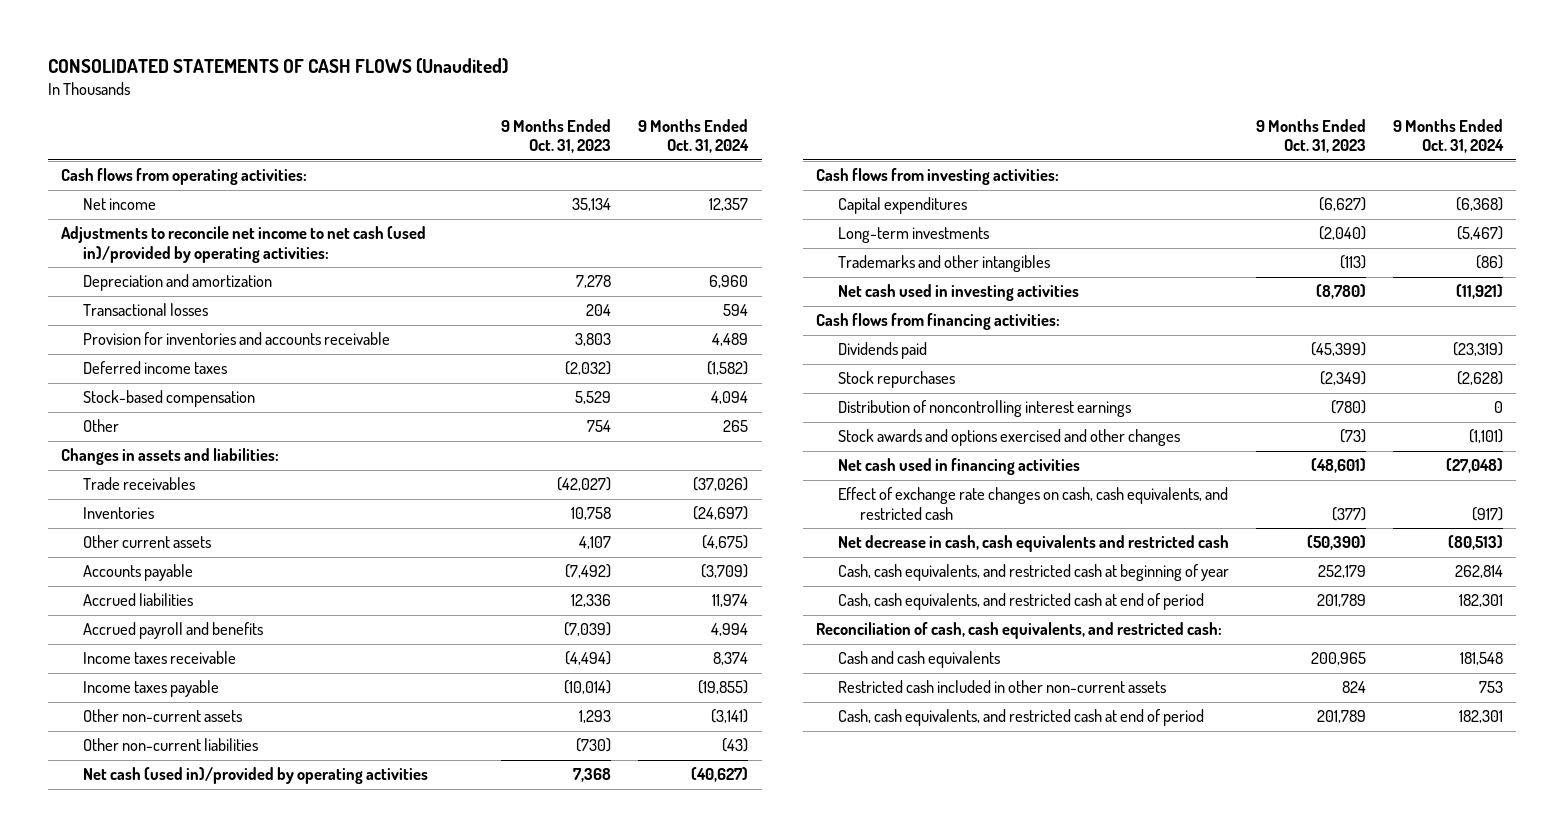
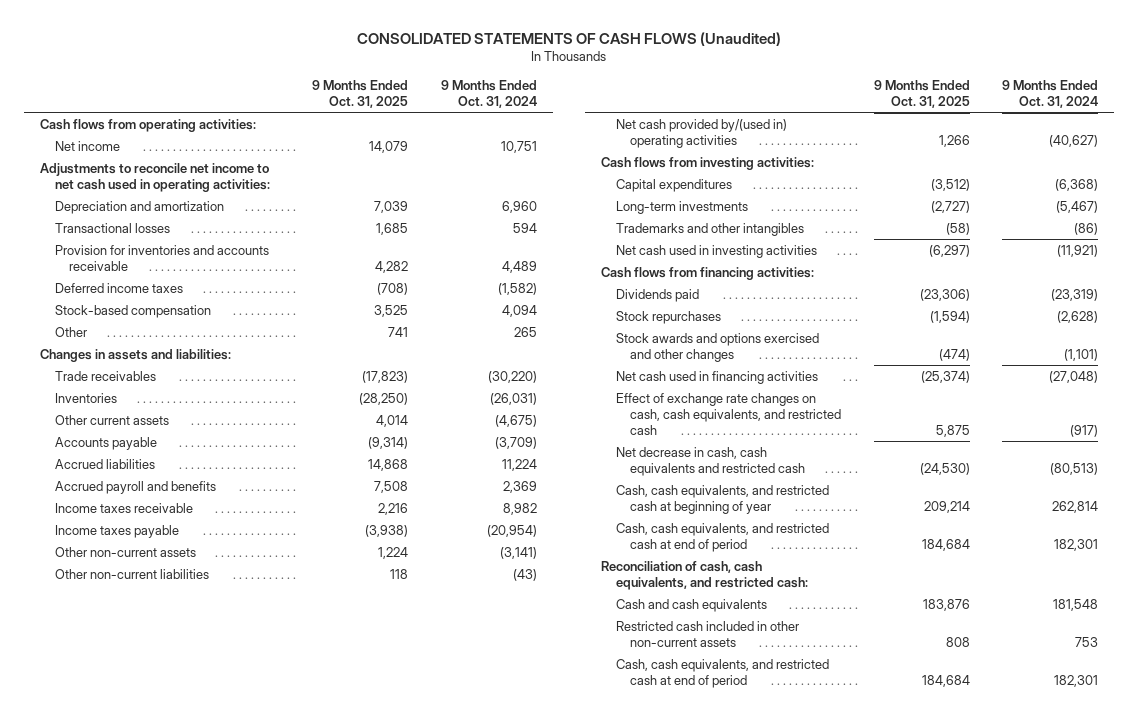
[501,119,612,154] 9 Months Ended Oct. 31, 2023 -> none
none -> [312,80,409,109] 9 Months Ended Oct. 31, 2025
[709,198,749,212] 12,357 -> [500,140,537,153] 10,751
[61,226,427,263] Adjustments to reconcile net income to net cash (used in)/provided by operating activities: -> [40,162,270,192] Adjustments to reconcile net income to net cash used in operating activities:
[693,477,749,492] (37,026) -> [487,370,537,383] (30,220)
[693,506,749,521] (24,697) -> [489,392,537,405] (26,031)
[712,594,749,608] 11,974 -> [501,458,537,471] 11,224
[711,623,749,637] 4,994 -> [502,480,537,493] 2,369
[713,652,749,666] 8,374 -> [502,502,537,515] 8,982
[698,680,749,695] (19,855) -> [486,524,537,537] (20,954)
[83,767,429,785] Net cash (used in)/provided by operating activities -> [615,118,787,148] Net cash provided by/(used in) operating activities
[838,400,1132,418] Distribution of noncontrolling interest earnings -> none

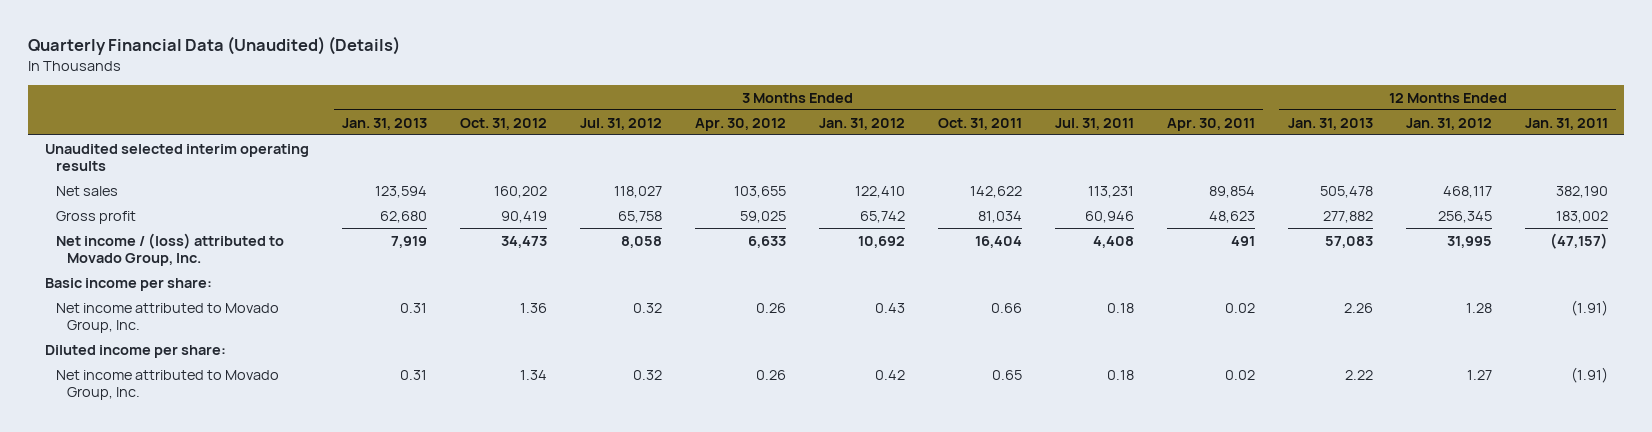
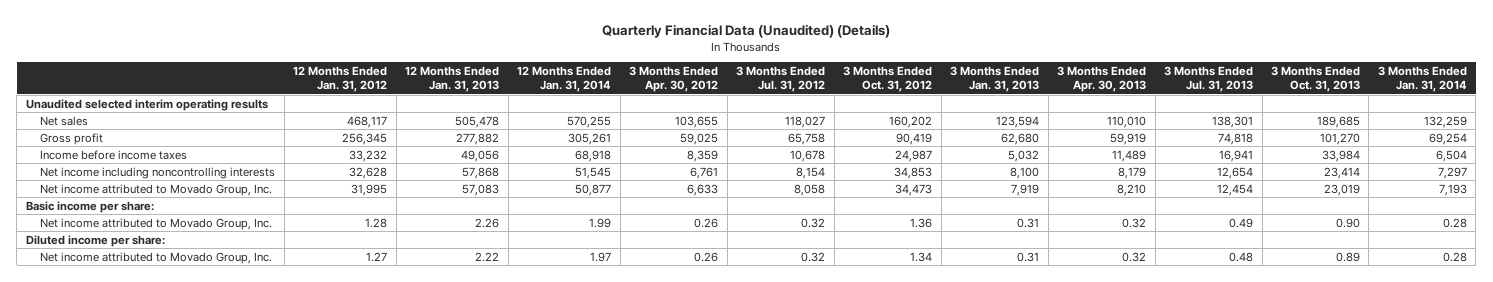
[818,117,905,130] Jan. 31, 2012 -> none
[937,117,1022,130] Oct. 31, 2011 -> none
[1054,117,1134,130] Jul. 31, 2011 -> none
[1166,117,1255,131] Apr. 30, 2011 -> none
[1524,117,1608,130] Jan. 31, 2011 -> none
none -> [517,66,612,93] 12 Months Ended Jan. 31, 2014
none -> [1057,66,1147,93] 3 Months Ended Apr. 30, 2013
none -> [1164,66,1254,93] 3 Months Ended Jul. 31, 2013
none -> [1270,66,1360,93] 3 Months Ended Oct. 31, 2013
none -> [1377,66,1467,93] 3 Months Ended Jan. 31, 2014
none -> [40,149,188,160] Income before income taxes
none -> [40,166,276,179] Net income including noncontrolling interests
[55,232,284,266] Net income / (loss) attributed to Movado Group, Inc. -> [40,183,273,196] Net income attributed to Movado Group, Inc.

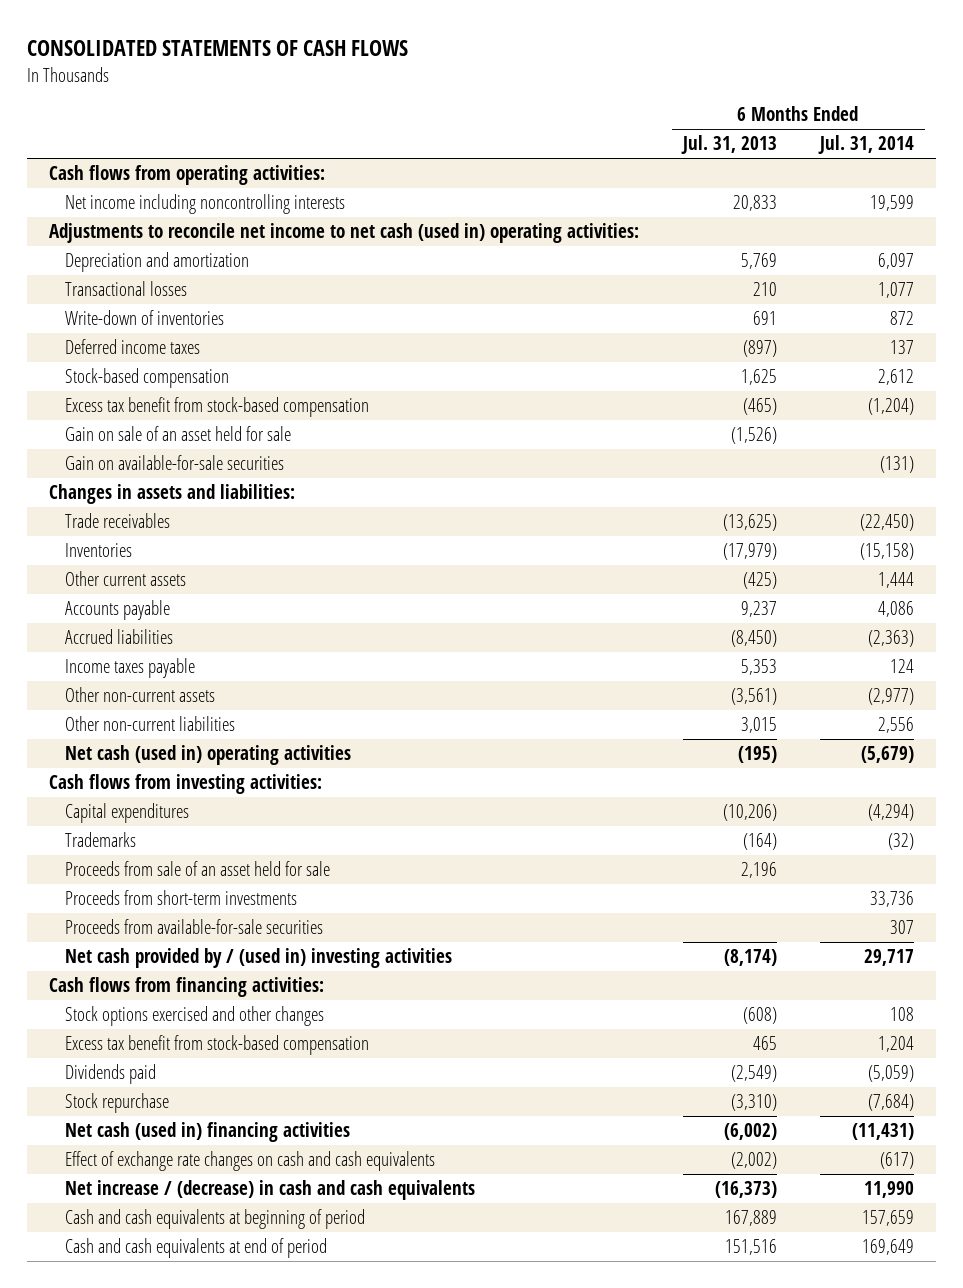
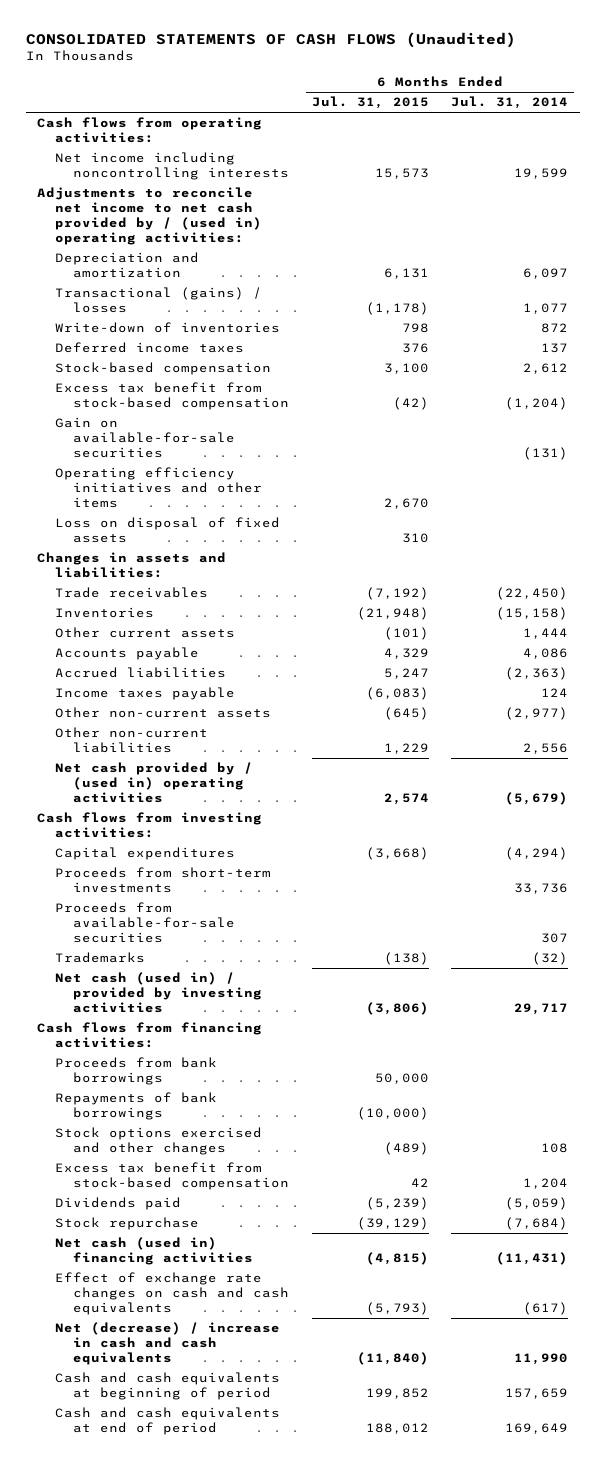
[27,40,409,57] CONSOLIDATED STATEMENTS OF CASH FLOWS -> [25,32,516,49] CONSOLIDATED STATEMENTS OF CASH FLOWS (Unaudited)
[680,135,777,155] Jul. 31, 2013 -> none
none -> [311,96,429,110] Jul. 31, 2015
[49,223,640,244] Adjustments to reconcile net income to net cash (used in) operating activities: -> [36,187,262,245] Adjustments to reconcile net income to net cash provided by / (used in) operating activities:
[65,281,188,297] Transactional losses -> [54,287,262,314] Transactional (gains) / losses
[65,426,292,442] Gain on sale of an asset held for sale -> none
none -> [54,467,262,508] Operating efficiency initiatives and other items
none -> [54,517,280,544] Loss on disposal of fixed assets
[65,745,352,766] Net cash (used in) operating activities -> [54,762,253,803] Net cash provided by / (used in) operating activities
[65,861,331,877] Proceeds from sale of an asset held for sale -> none
[65,832,137,848] Trademarks -> [54,952,145,964] Trademarks
[65,948,453,969] Net cash provided by / (used in) investing activities -> [54,972,262,1013] Net cash (used in) / provided by investing activities
none -> [54,1057,217,1086] Proceeds from bank borrowings
none -> [54,1092,217,1121] Repayments of bank borrowings
[65,1180,476,1201] Net increase / (decrease) in cash and cash equivalents -> [54,1322,280,1365] Net (decrease) / increase in cash and cash equivalents

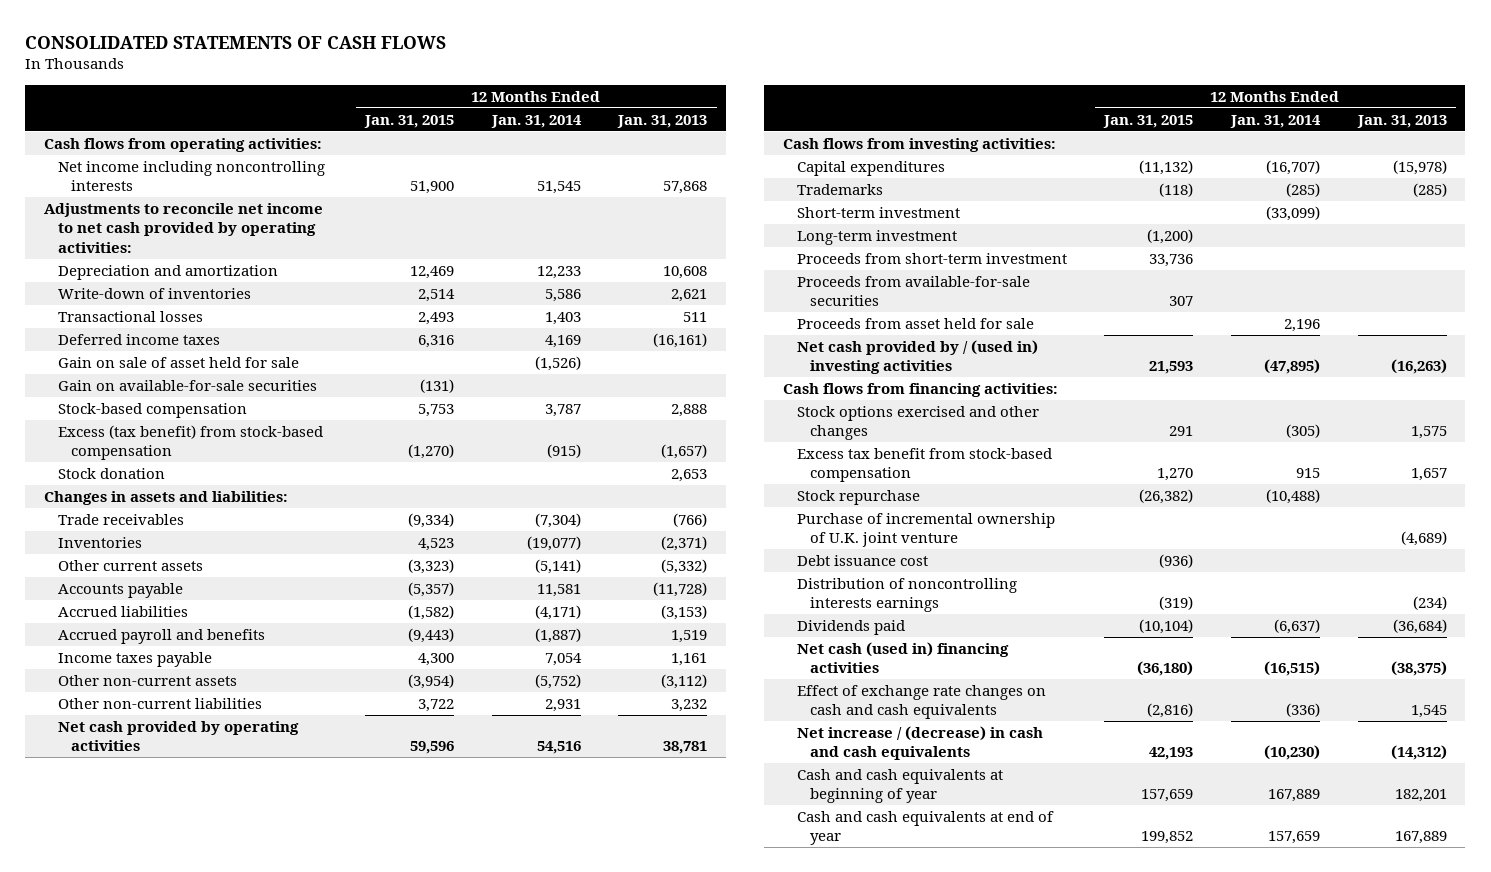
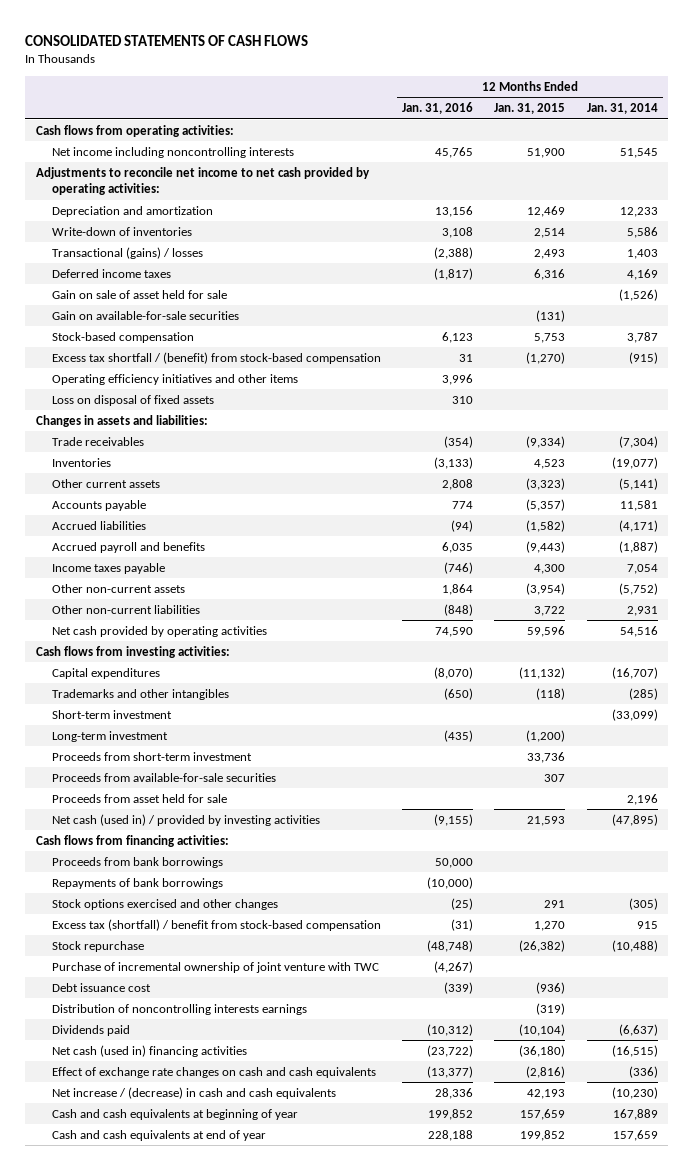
[617,114,708,128] Jan. 31, 2013 -> none
none -> [401,102,473,115] Jan. 31, 2016
[57,311,203,323] Transactional losses -> [51,246,203,259] Transactional (gains) / losses
[57,468,165,480] Stock donation -> none
[57,425,323,461] Excess (tax benefit) from stock-based compensation -> [51,351,381,364] Excess tax shortfall / (benefit) from stock-based compensation
none -> [51,373,298,385] Operating efficiency initiatives and other items
none -> [51,394,214,406] Loss on disposal of fixed assets
[796,184,883,196] Trademarks -> [51,688,229,700] Trademarks and other intangibles
[796,340,1038,375] Net cash provided by / (used in) investing activities -> [51,813,320,826] Net cash (used in) / provided by investing activities
none -> [51,856,223,868] Proceeds from bank borrowings
none -> [51,877,223,889] Repayments of bank borrowings
[796,448,1052,483] Excess tax benefit from stock-based compensation -> [51,918,381,931] Excess tax (shortfall) / benefit from stock-based compensation
[796,513,1055,548] Purchase of incremental ownership of U.K. joint venture -> [51,961,379,973] Purchase of incremental ownership of joint venture with TWC

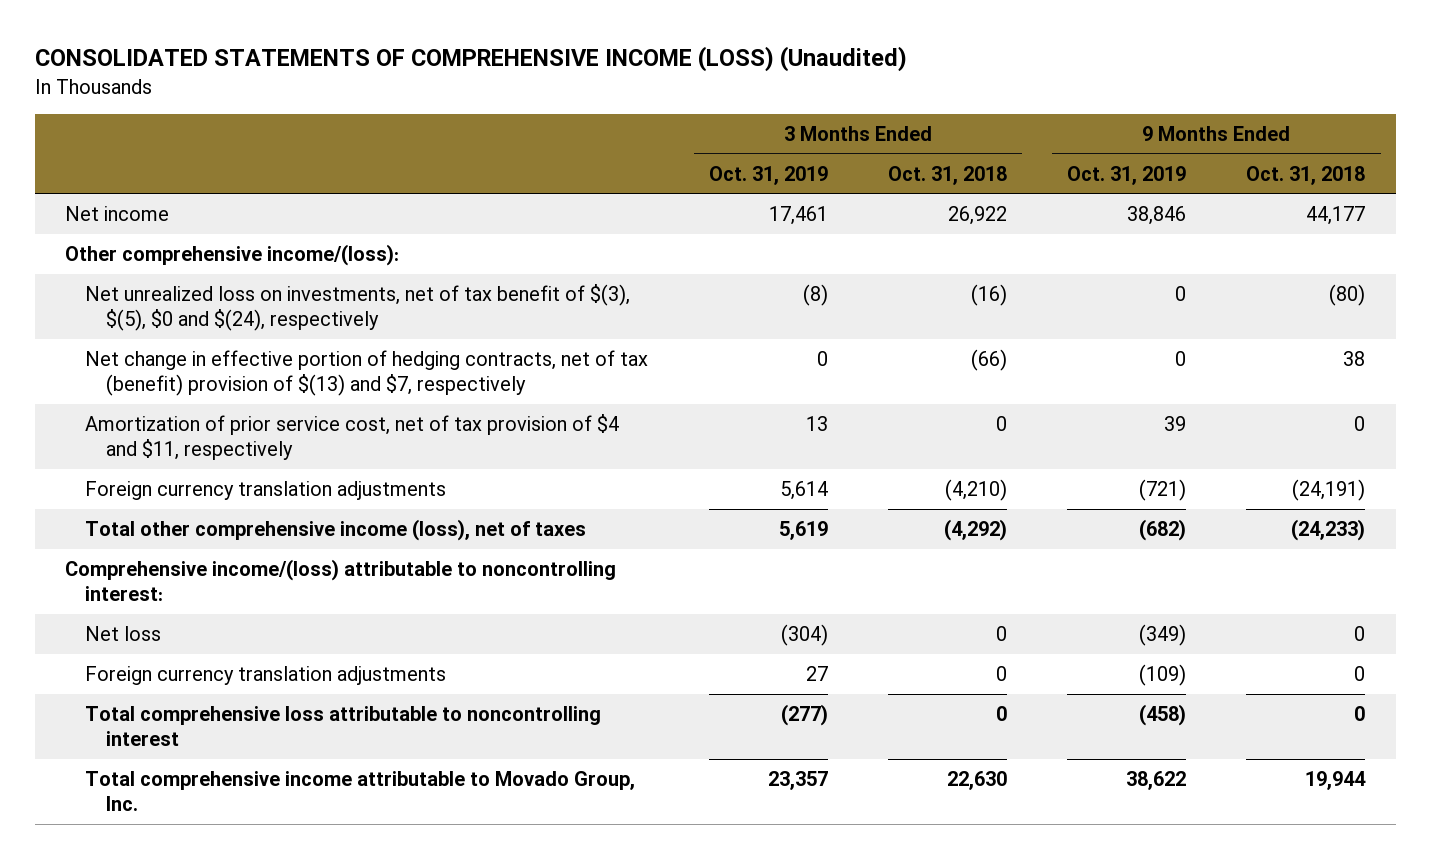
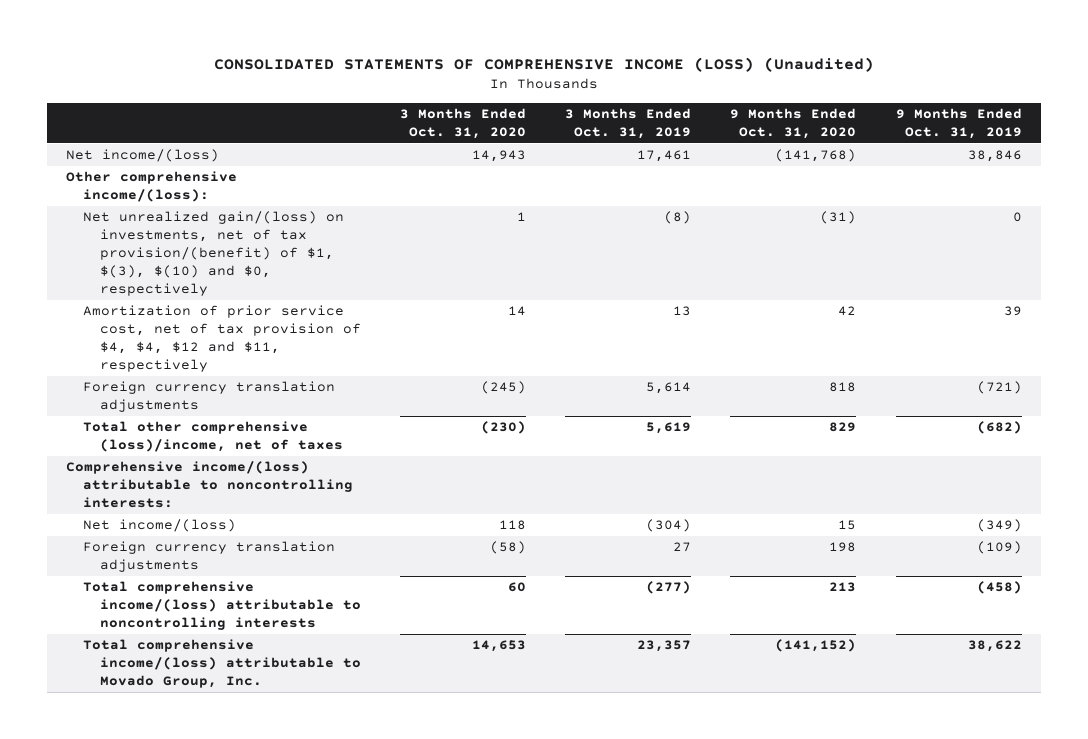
[887,165,1007,185] Oct. 31, 2018 -> none
[1246,165,1366,185] Oct. 31, 2018 -> none
none -> [399,107,526,139] 3 Months Ended Oct. 31, 2020
none -> [730,107,857,139] 9 Months Ended Oct. 31, 2020
[65,206,170,222] Net income -> [66,149,220,163] Net income/(loss)
[85,350,649,396] Net change in effective portion of hedging contracts, net of tax (benefit) provision of $(13) and $7, respectively -> none
[85,284,631,331] Net unrealized loss on investments, net of tax benefit of $(3), $(5), $0 and $(24), respectively -> [83,211,345,297] Net unrealized gain/(loss) on investments, net of tax provision/(benefit) of $1, $(3), $(10) and $0, respectively
[85,414,620,460] Amortization of prior service cost, net of tax provision of $4 and $11, respectively -> [83,305,361,373] Amortization of prior service cost, net of tax provision of $4, $4, $12 and $11, respectively
[85,519,587,542] Total other comprehensive income (loss), net of taxes -> [83,421,343,453] Total other comprehensive (loss)/income, net of taxes
[65,559,617,601] Comprehensive income/(loss) attributable to noncontrolling interest: -> [66,461,354,509] Comprehensive income/(loss) attributable to noncontrolling interests:
[85,626,162,642] Net loss -> [83,519,237,533] Net income/(loss)
[85,706,602,746] Total comprehensive loss attributable to noncontrolling interest -> [83,581,361,631] Total comprehensive income/(loss) attributable to noncontrolling interests
[85,771,636,811] Total comprehensive income attributable to Movado Group, Inc. -> [83,639,361,689] Total comprehensive income/(loss) attributable to Movado Group, Inc.

